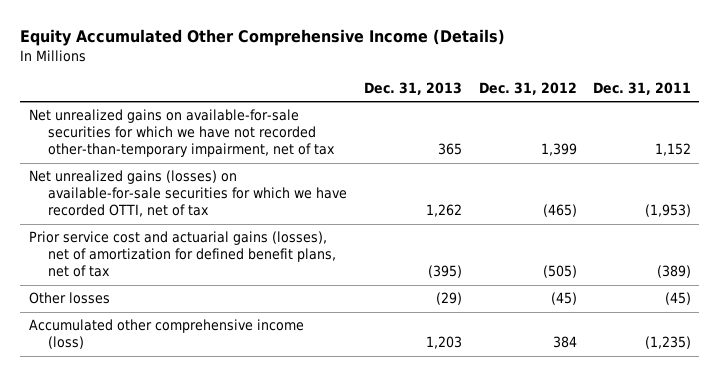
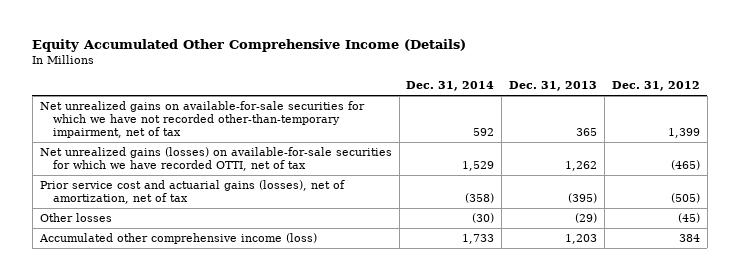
[593,82,692,96] Dec. 31, 2011 -> none
none -> [406,81,495,92] Dec. 31, 2014
[28,231,337,278] Prior service cost and actuarial gains (losses), net of amortization for defined benefit plans, net of tax -> [39,180,345,204] Prior service cost and actuarial gains (losses), net of amortization, net of tax

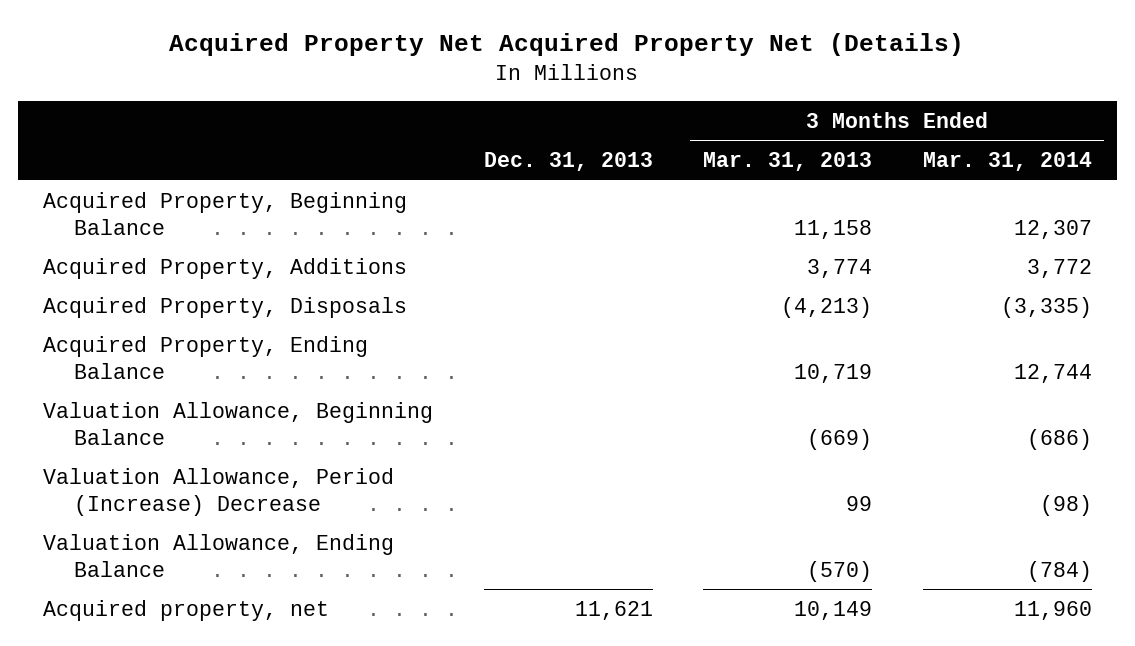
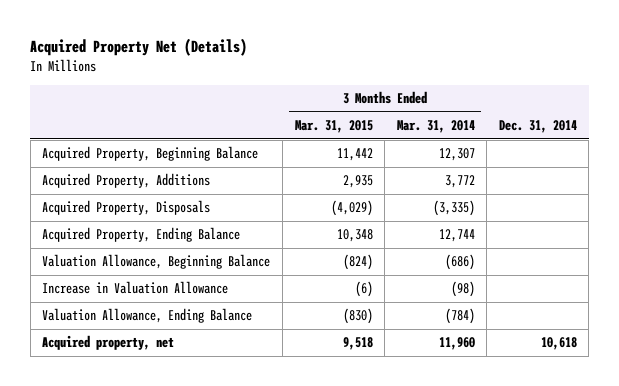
[169,32,965,56] Acquired Property Net Acquired Property Net (Details) -> [30,38,248,57] Acquired Property Net (Details)
[483,151,653,171] Dec. 31, 2013 -> none
[703,151,873,171] Mar. 31, 2013 -> none
none -> [294,120,373,134] Mar. 31, 2015
none -> [498,120,577,134] Dec. 31, 2014
[43,467,395,516] Valuation Allowance, Period (Increase) Decrease -> [42,281,229,295] Increase in Valuation Allowance

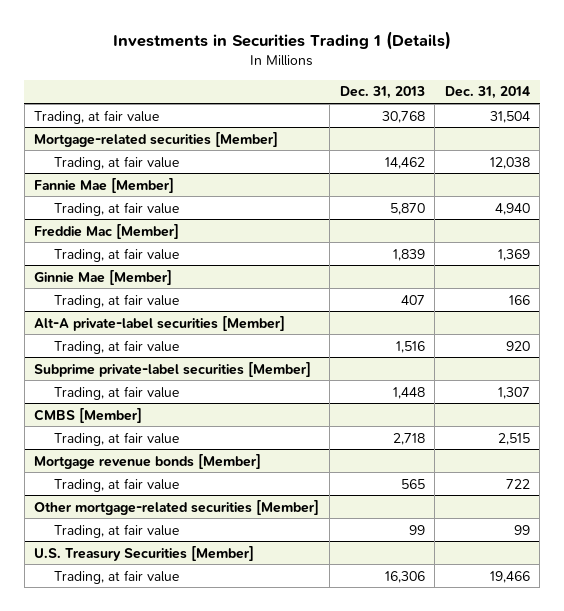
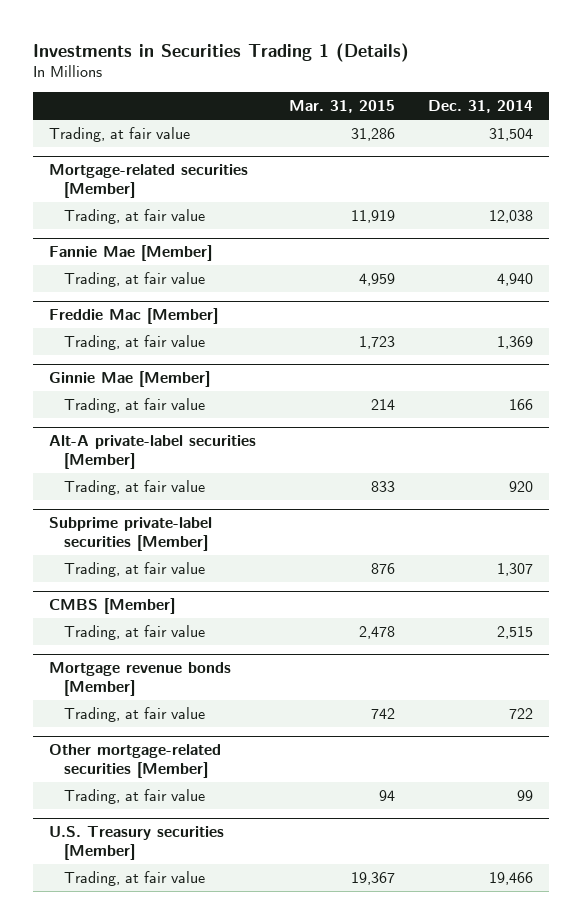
[339,86,425,100] Dec. 31, 2013 -> none
none -> [288,100,395,114] Mar. 31, 2015
[34,545,255,561] U.S. Treasury Securities [Member] -> [49,826,225,860] U.S. Treasury securities [Member]

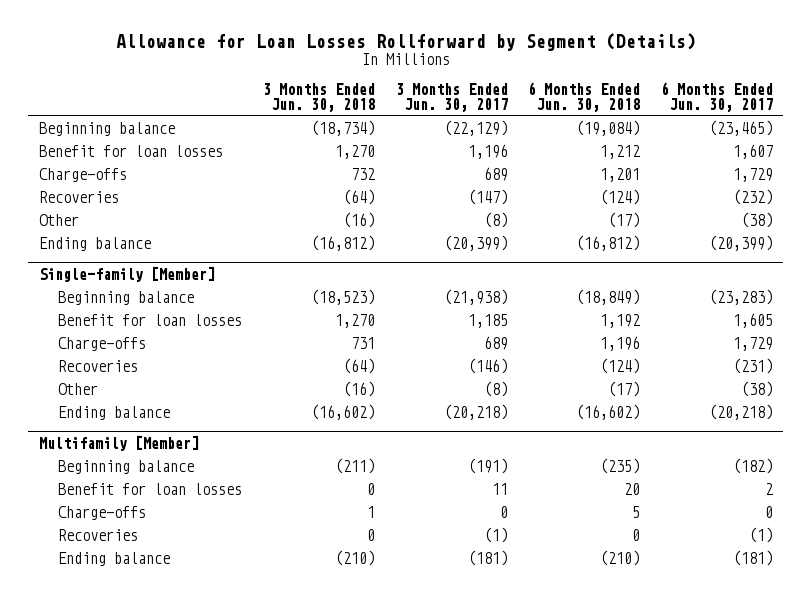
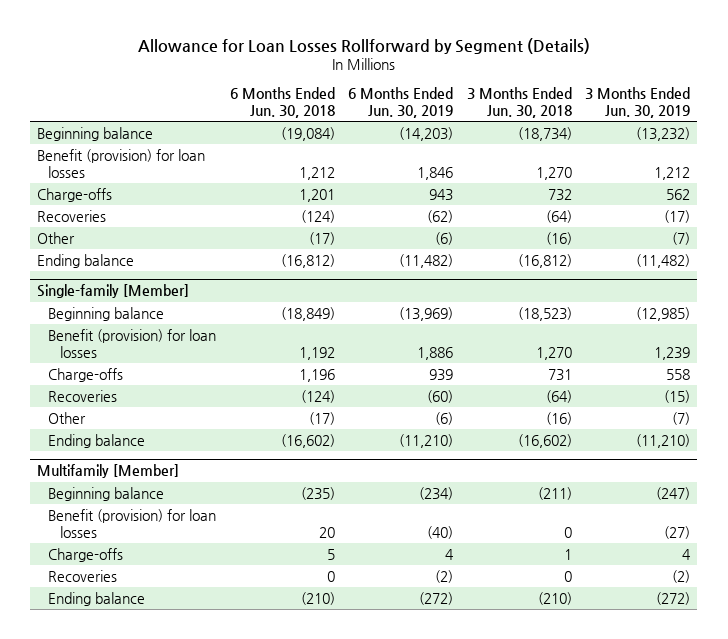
[395,82,508,112] 3 Months Ended Jun. 30, 2017 -> none
[660,81,773,112] 6 Months Ended Jun. 30, 2017 -> none
none -> [348,87,454,119] 6 Months Ended Jun. 30, 2019
none -> [585,87,691,119] 3 Months Ended Jun. 30, 2019
[38,145,223,158] Benefit for loan losses -> [37,148,206,178] Benefit (provision) for loan losses
[58,314,243,327] Benefit for loan losses -> [48,328,217,358] Benefit (provision) for loan losses
[58,483,243,496] Benefit for loan losses -> [48,508,217,538] Benefit (provision) for loan losses

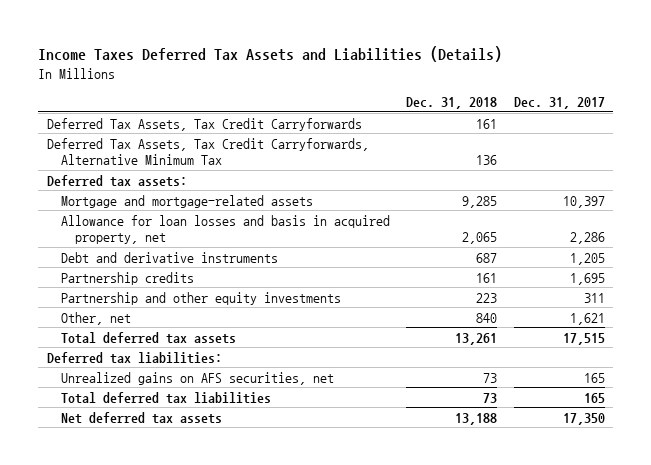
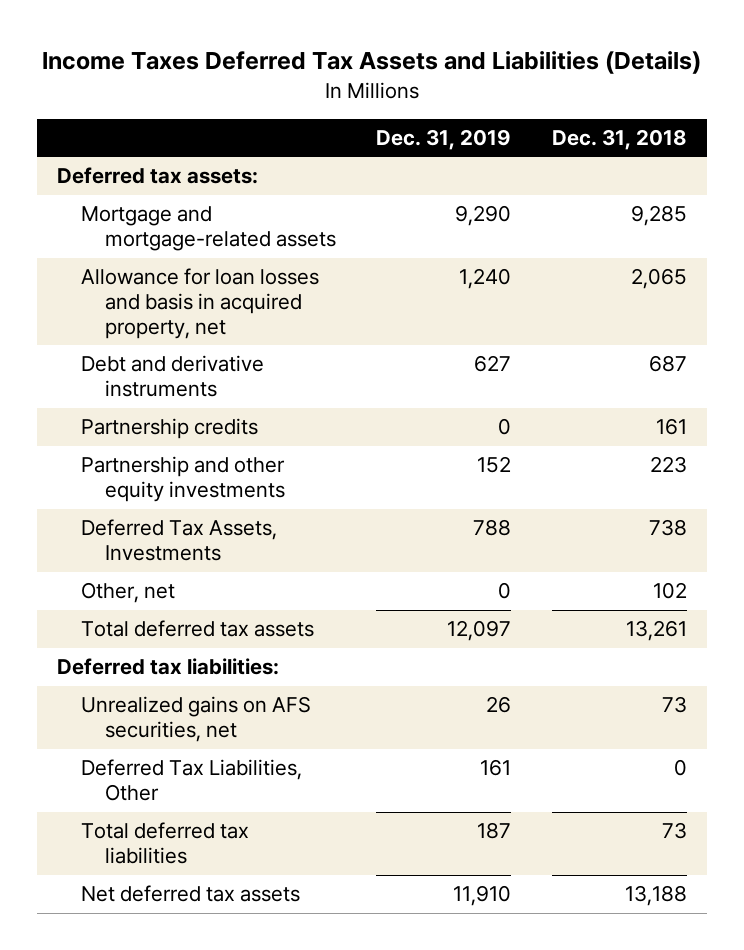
[513,96,605,109] Dec. 31, 2017 -> none
none -> [376,128,512,150] Dec. 31, 2019
[46,117,362,131] Deferred Tax Assets, Tax Credit Carryforwards -> none
[46,137,369,166] Deferred Tax Assets, Tax Credit Carryforwards, Alternative Minimum Tax -> none
none -> [81,519,278,562] Deferred Tax Assets, Investments
[476,312,498,323] 840 -> [652,582,687,600] 102
none -> [81,759,303,802] Deferred Tax Liabilities, Other

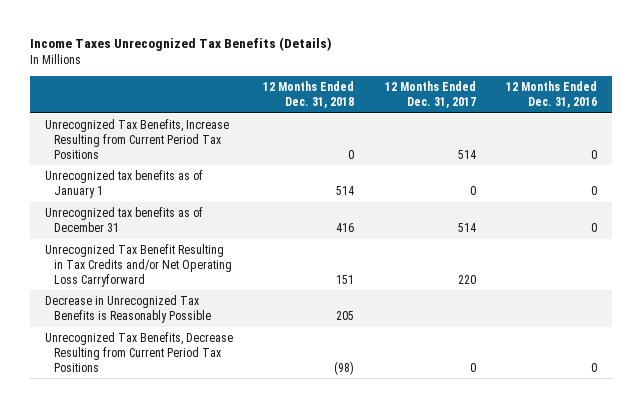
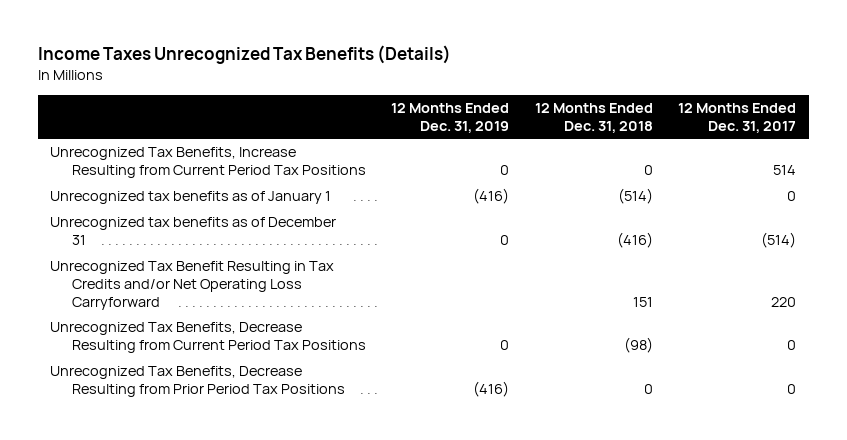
[505,81,597,108] 12 Months Ended Dec. 31, 2016 -> none
none -> [391,102,510,133] 12 Months Ended Dec. 31, 2019
[336,185,355,195] 514 -> [617,188,653,205] (514)
[336,222,355,232] 416 -> [616,232,653,249] (416)
[457,222,476,232] 514 -> [761,232,797,249] (514)
[45,295,211,323] Decrease in Unrecognized Tax Benefits is Reasonably Possible -> none
none -> [50,366,345,398] Unrecognized Tax Benefits, Decrease Resulting from Prior Period Tax Positions

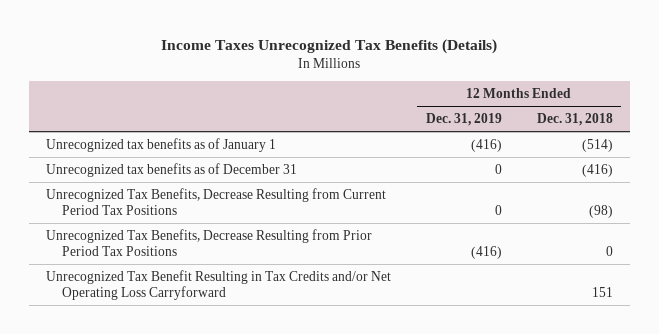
[678,102,797,133] 12 Months Ended Dec. 31, 2017 -> none
[50,147,366,179] Unrecognized Tax Benefits, Increase Resulting from Current Period Tax Positions -> none
[50,261,335,310] Unrecognized Tax Benefit Resulting in Tax Credits and/or Net Operating Loss Carryforward -> [46,269,392,300] Unrecognized Tax Benefit Resulting in Tax Credits and/or Net Operating Loss Carryforward

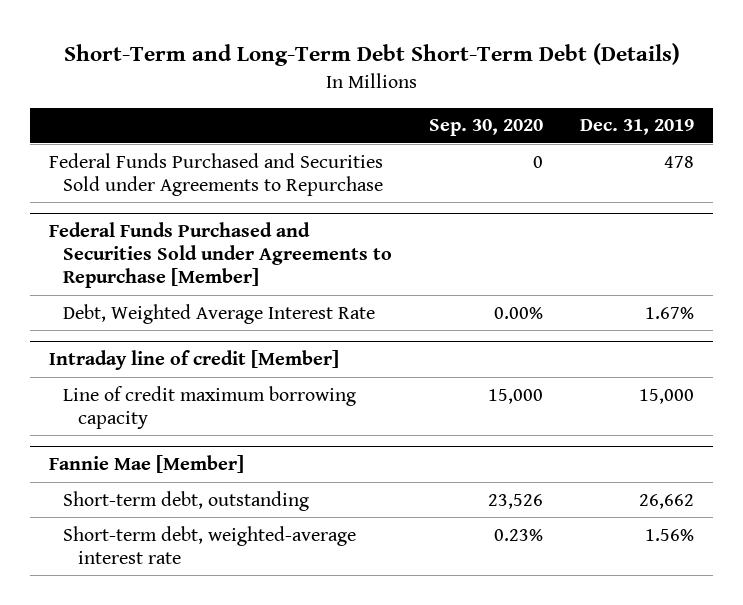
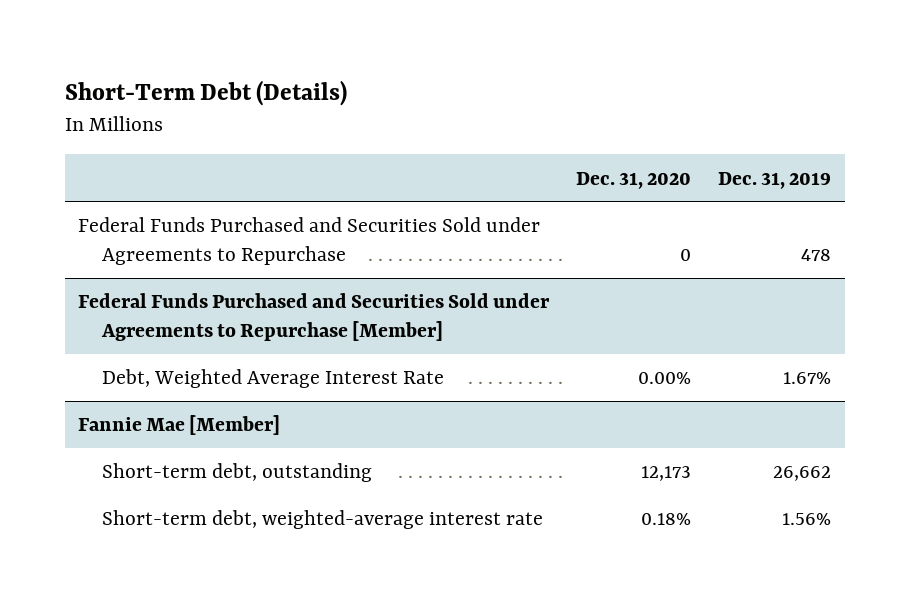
[63,42,680,66] Short-Term and Long-Term Debt Short-Term Debt (Details) -> [64,80,347,107] Short-Term Debt (Details)
[429,119,544,137] Sep. 30, 2020 -> none
none -> [576,171,692,189] Dec. 31, 2020
[48,350,339,371] Intraday line of credit [Member] -> none
[63,385,357,429] Line of credit maximum borrowing capacity -> none

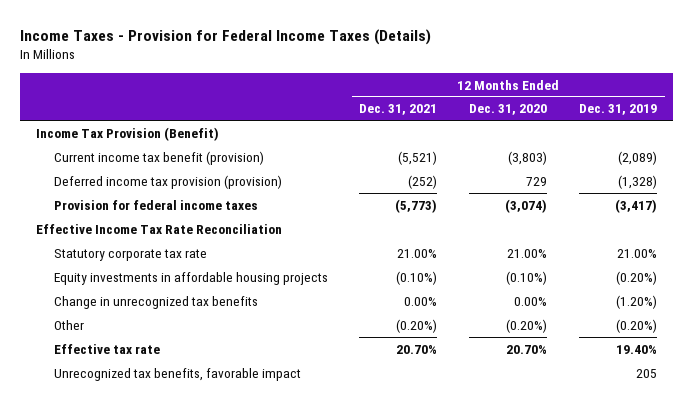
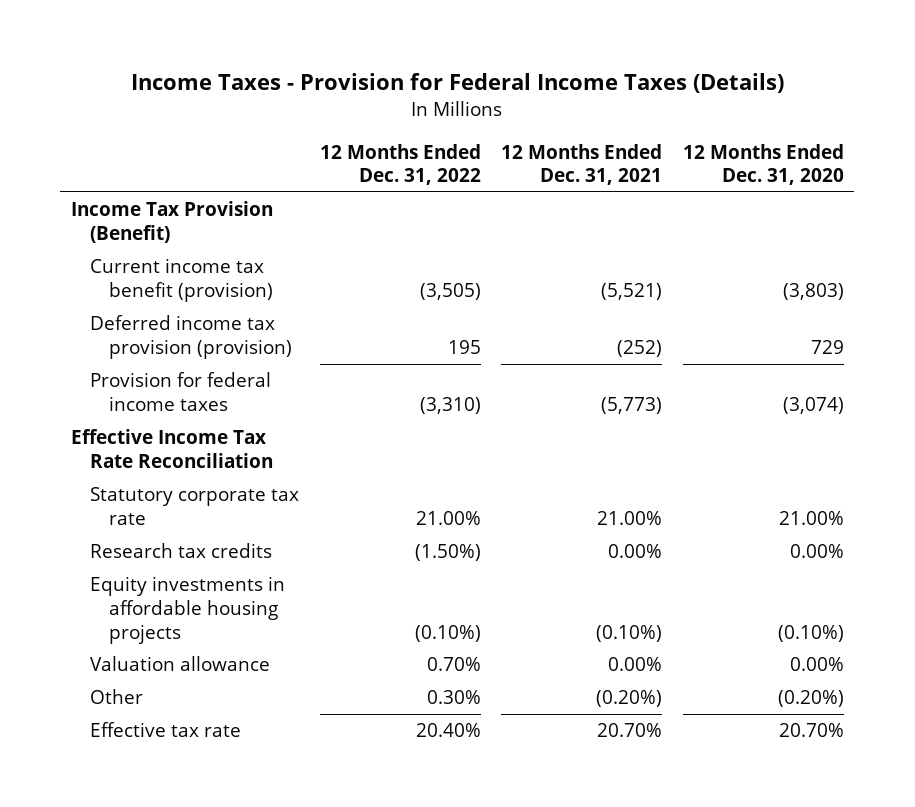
[579,104,658,116] Dec. 31, 2019 -> none
none -> [319,143,481,186] 12 Months Ended Dec. 31, 2022
none -> [89,543,272,559] Research tax credits
[53,295,258,309] Change in unrecognized tax benefits -> none
none -> [89,656,270,672] Valuation allowance
[53,367,301,381] Unrecognized tax benefits, favorable impact -> none

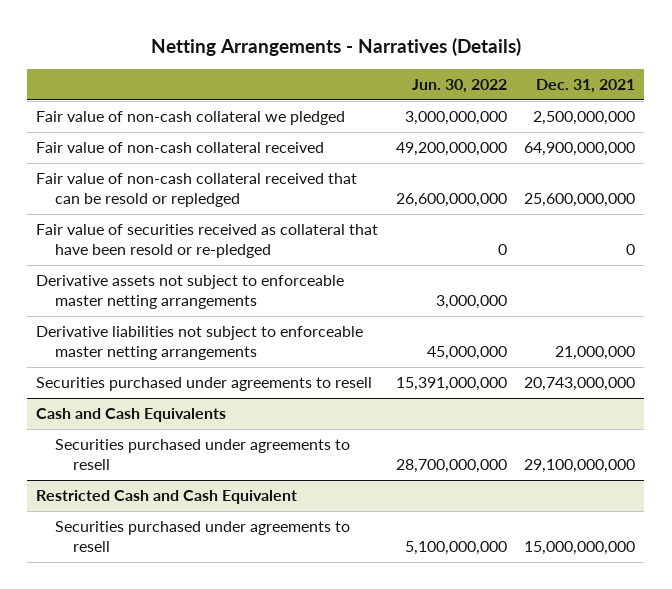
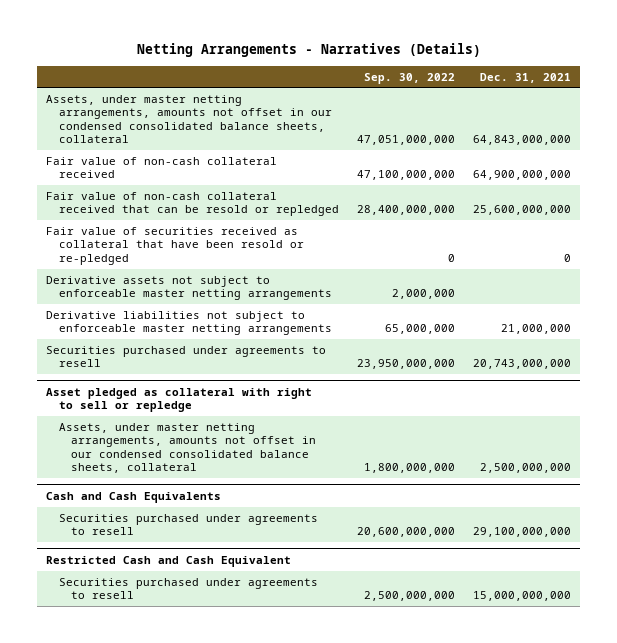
[411,79,507,94] Jun. 30, 2022 -> none
none -> [363,72,455,84] Sep. 30, 2022
[36,111,346,126] Fair value of non-cash collateral we pledged -> none
none -> [46,94,332,144] Assets, under master netting arrangements, amounts not offset in our condensed consolidated balance sheets, collateral
none -> [46,387,313,413] Asset pledged as collateral with right to sell or repledge
none -> [58,422,317,474] Assets, under master netting arrangements, amounts not offset in our condensed consolidated balance sheets, collateral

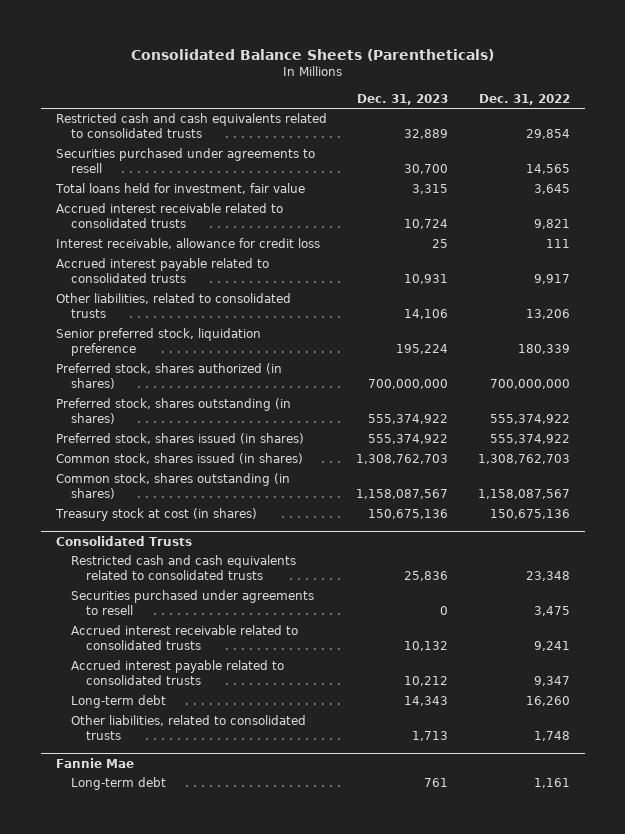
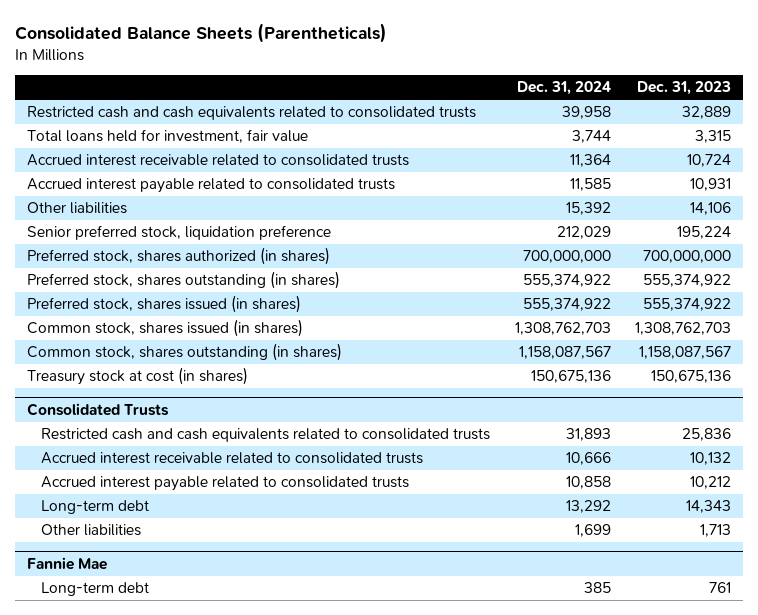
[478,93,570,105] Dec. 31, 2022 -> none
none -> [516,81,611,96] Dec. 31, 2024
[55,148,315,174] Securities purchased under agreements to resell -> none
[55,238,320,250] Interest receivable, allowance for credit loss -> none
[55,293,291,319] Other liabilities, related to consolidated trusts -> [27,202,128,215] Other liabilities
[70,590,314,616] Securities purchased under agreements to resell -> none
[70,715,306,741] Other liabilities, related to consolidated trusts -> [41,524,142,537] Other liabilities

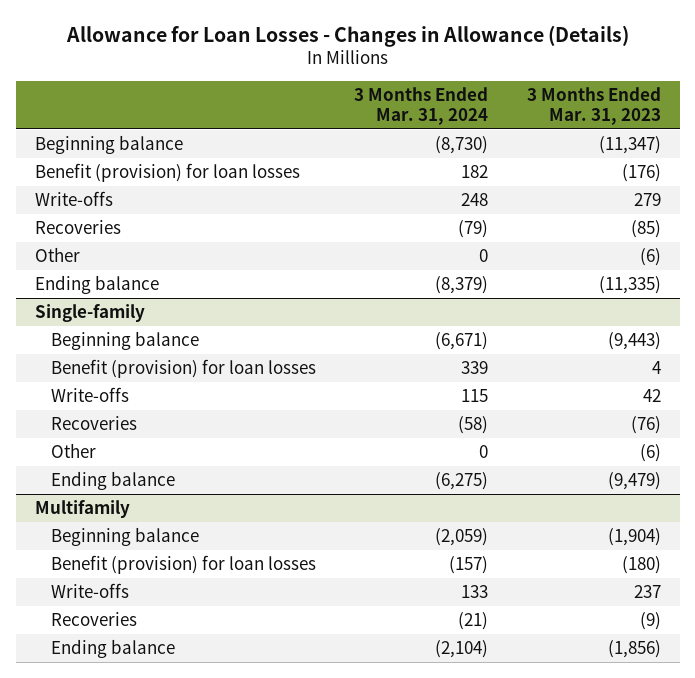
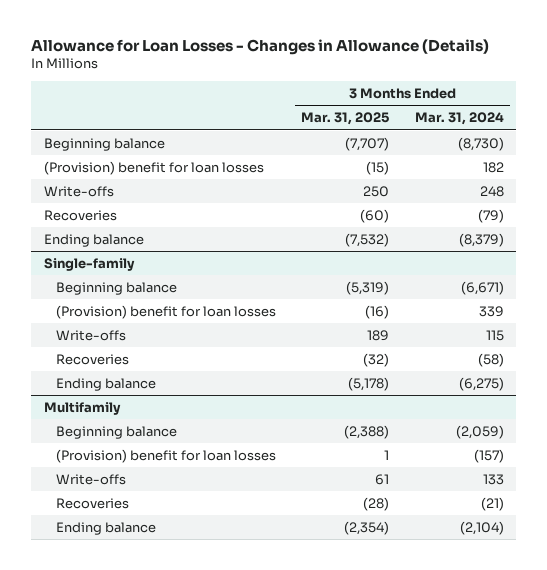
[526,87,661,125] 3 Months Ended Mar. 31, 2023 -> none
none -> [301,112,390,126] Mar. 31, 2025
[34,163,300,183] Benefit (provision) for loan losses -> [43,160,264,175] (Provision) benefit for loan losses
[34,247,80,263] Other -> none
[51,359,317,379] Benefit (provision) for loan losses -> [56,304,277,319] (Provision) benefit for loan losses
[51,443,97,459] Other -> none
[51,555,317,575] Benefit (provision) for loan losses -> [56,448,277,463] (Provision) benefit for loan losses

